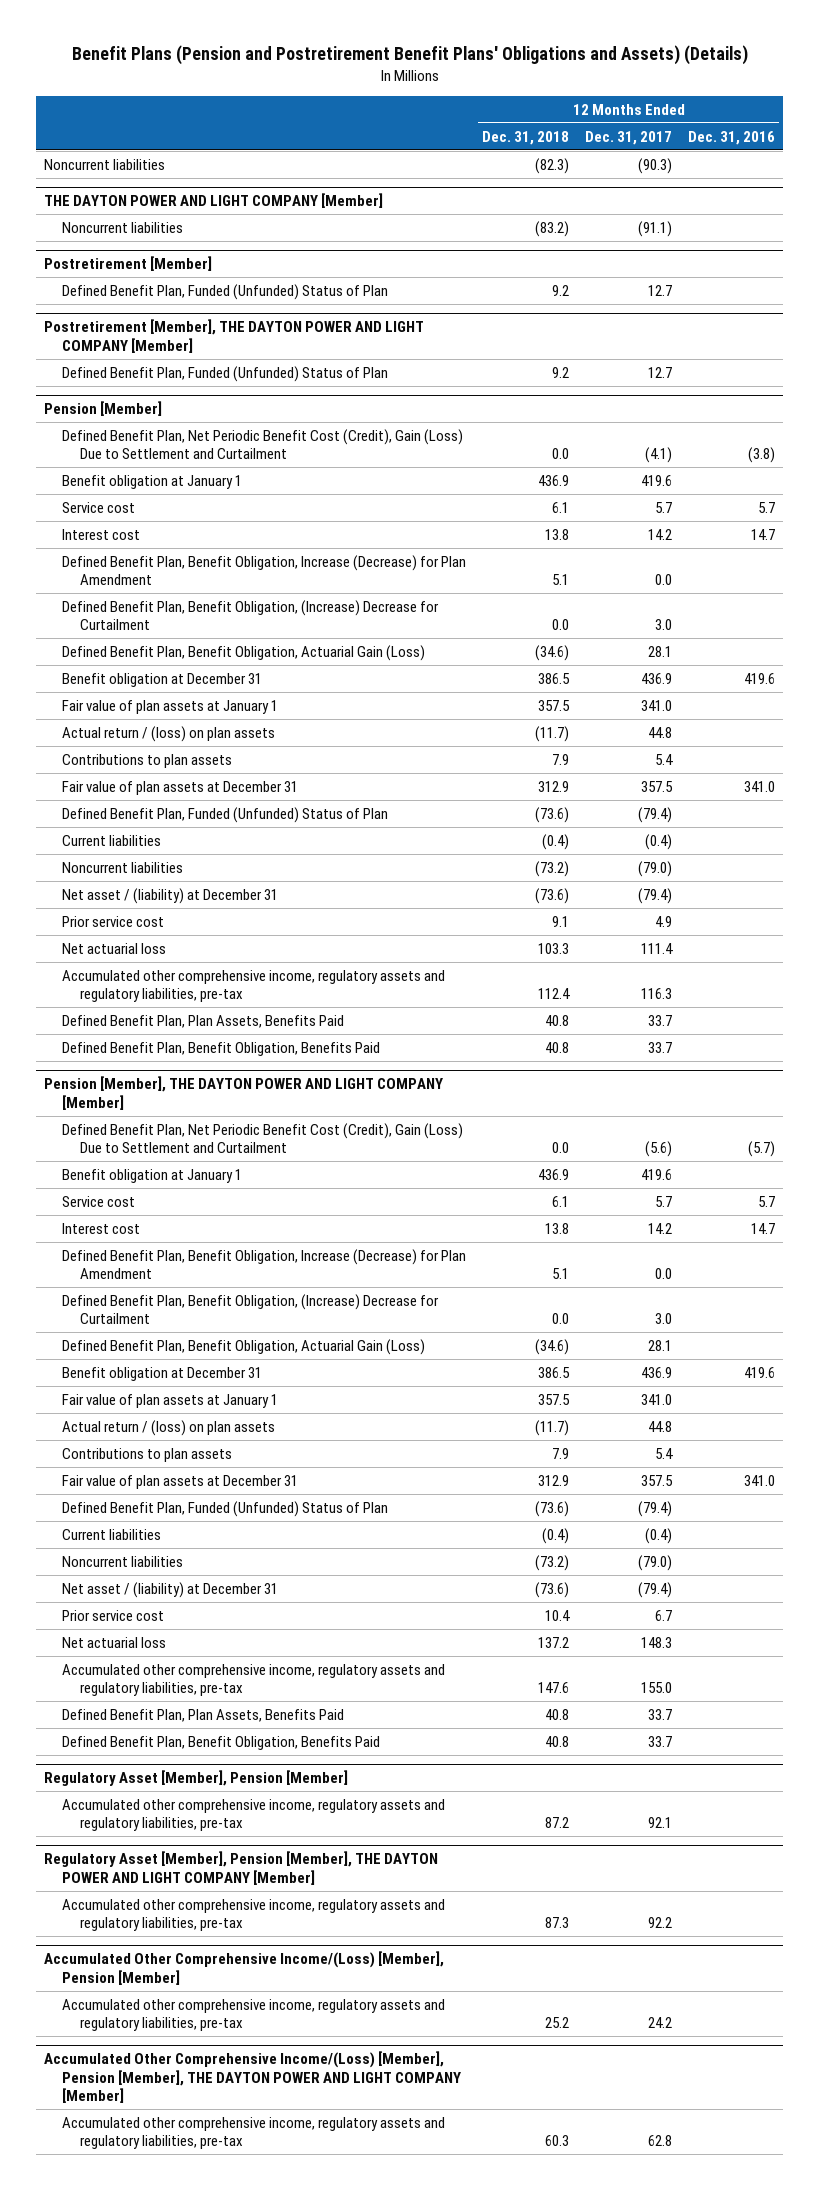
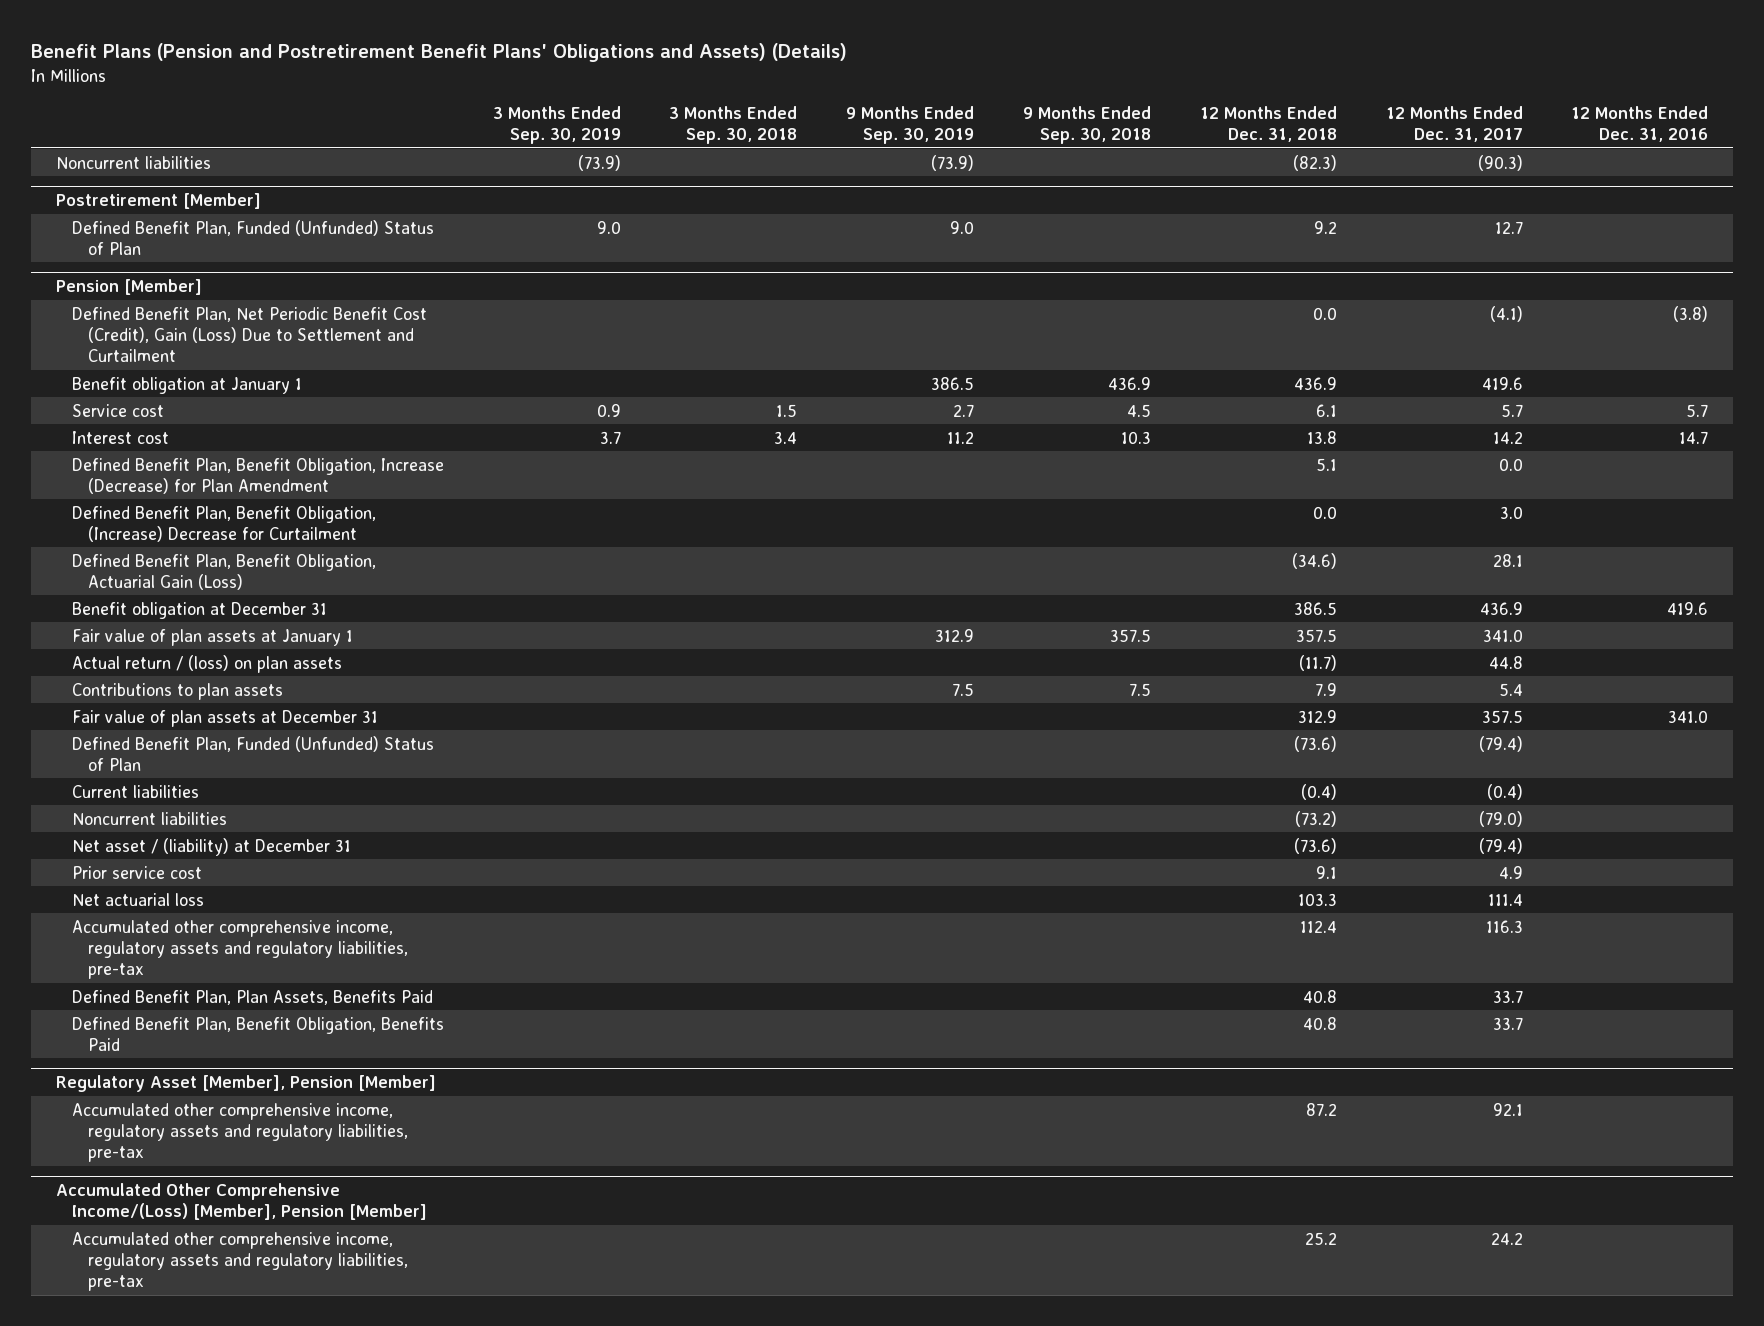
none -> [492,105,621,145] 3 Months Ended Sep. 30, 2019
none -> [669,105,798,145] 3 Months Ended Sep. 30, 2018
none -> [846,105,975,145] 9 Months Ended Sep. 30, 2019
none -> [1022,105,1151,145] 9 Months Ended Sep. 30, 2018
[44,193,384,209] THE DAYTON POWER AND LIGHT COMPANY [Member] -> none
[62,221,184,233] Noncurrent liabilities -> none
[44,319,425,353] Postretirement [Member], THE DAYTON POWER AND LIGHT COMPANY [Member] -> none
[62,365,389,382] Defined Benefit Plan, Funded (Unfunded) Status of Plan -> none
[44,1076,444,1110] Pension [Member], THE DAYTON POWER AND LIGHT COMPANY [Member] -> none
[62,1122,464,1154] Defined Benefit Plan, Net Periodic Benefit Cost (Credit), Gain (Loss) Due to Settlement and Curtailment -> none
[62,1168,243,1183] Benefit obligation at January 1 -> none
[62,1195,136,1207] Service cost -> none
[62,1222,141,1234] Interest cost -> none
[62,1248,467,1280] Defined Benefit Plan, Benefit Obligation, Increase (Decrease) for Plan Amendment -> none
[62,1293,440,1325] Defined Benefit Plan, Benefit Obligation, (Increase) Decrease for Curtailment -> none
[62,1338,426,1355] Defined Benefit Plan, Benefit Obligation, Actuarial Gain (Loss) -> none
[62,1366,263,1381] Benefit obligation at December 31 -> none
[62,1393,279,1408] Fair value of plan assets at January 1 -> none
[62,1419,276,1436] Actual return / (loss) on plan assets -> none
[62,1447,233,1462] Contributions to plan assets -> none
[62,1474,299,1489] Fair value of plan assets at December 31 -> none
[62,1500,389,1517] Defined Benefit Plan, Funded (Unfunded) Status of Plan -> none
[62,1528,162,1540] Current liabilities -> none
[62,1555,184,1567] Noncurrent liabilities -> none
[62,1581,279,1598] Net asset / (liability) at December 31 -> none
[62,1609,165,1621] Prior service cost -> none
[62,1636,167,1648] Net actuarial loss -> none
[62,1663,446,1697] Accumulated other comprehensive income, regulatory assets and regulatory liabilities, pre-tax -> none
[62,1708,345,1722] Defined Benefit Plan, Plan Assets, Benefits Paid -> none
[62,1735,381,1750] Defined Benefit Plan, Benefit Obligation, Benefits Paid -> none
[44,1851,439,1885] Regulatory Asset [Member], Pension [Member], THE DAYTON POWER AND LIGHT COMPANY [Member] -> none
[62,1898,446,1932] Accumulated other comprehensive income, regulatory assets and regulatory liabilities, pre-tax -> none
[44,2051,462,2103] Accumulated Other Comprehensive Income/(Loss) [Member], Pension [Member], THE DAYTON POWER AND LIGHT COMPANY [Member] -> none
[62,2116,446,2150] Accumulated other comprehensive income, regulatory assets and regulatory liabilities, pre-tax -> none

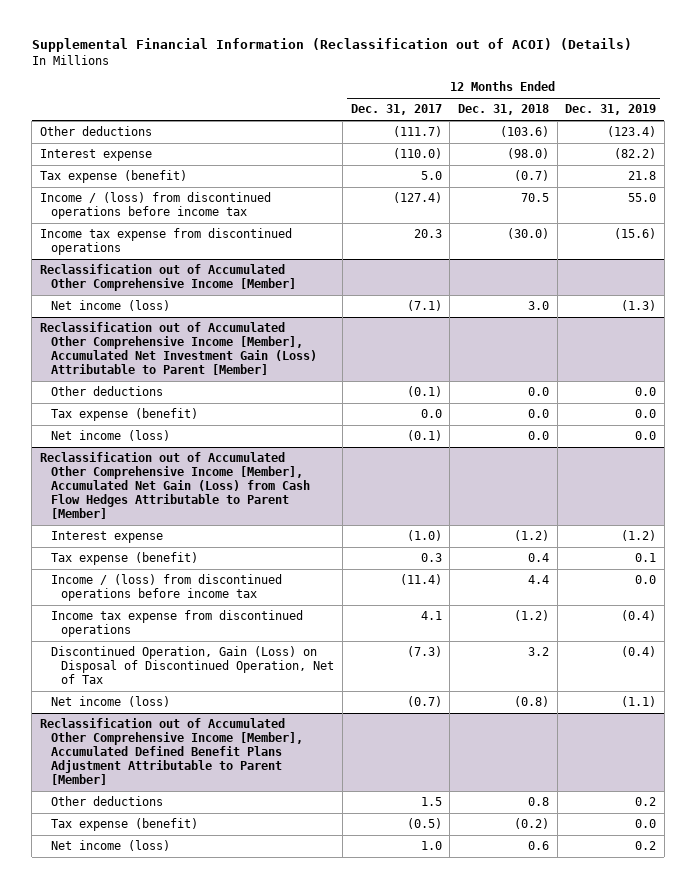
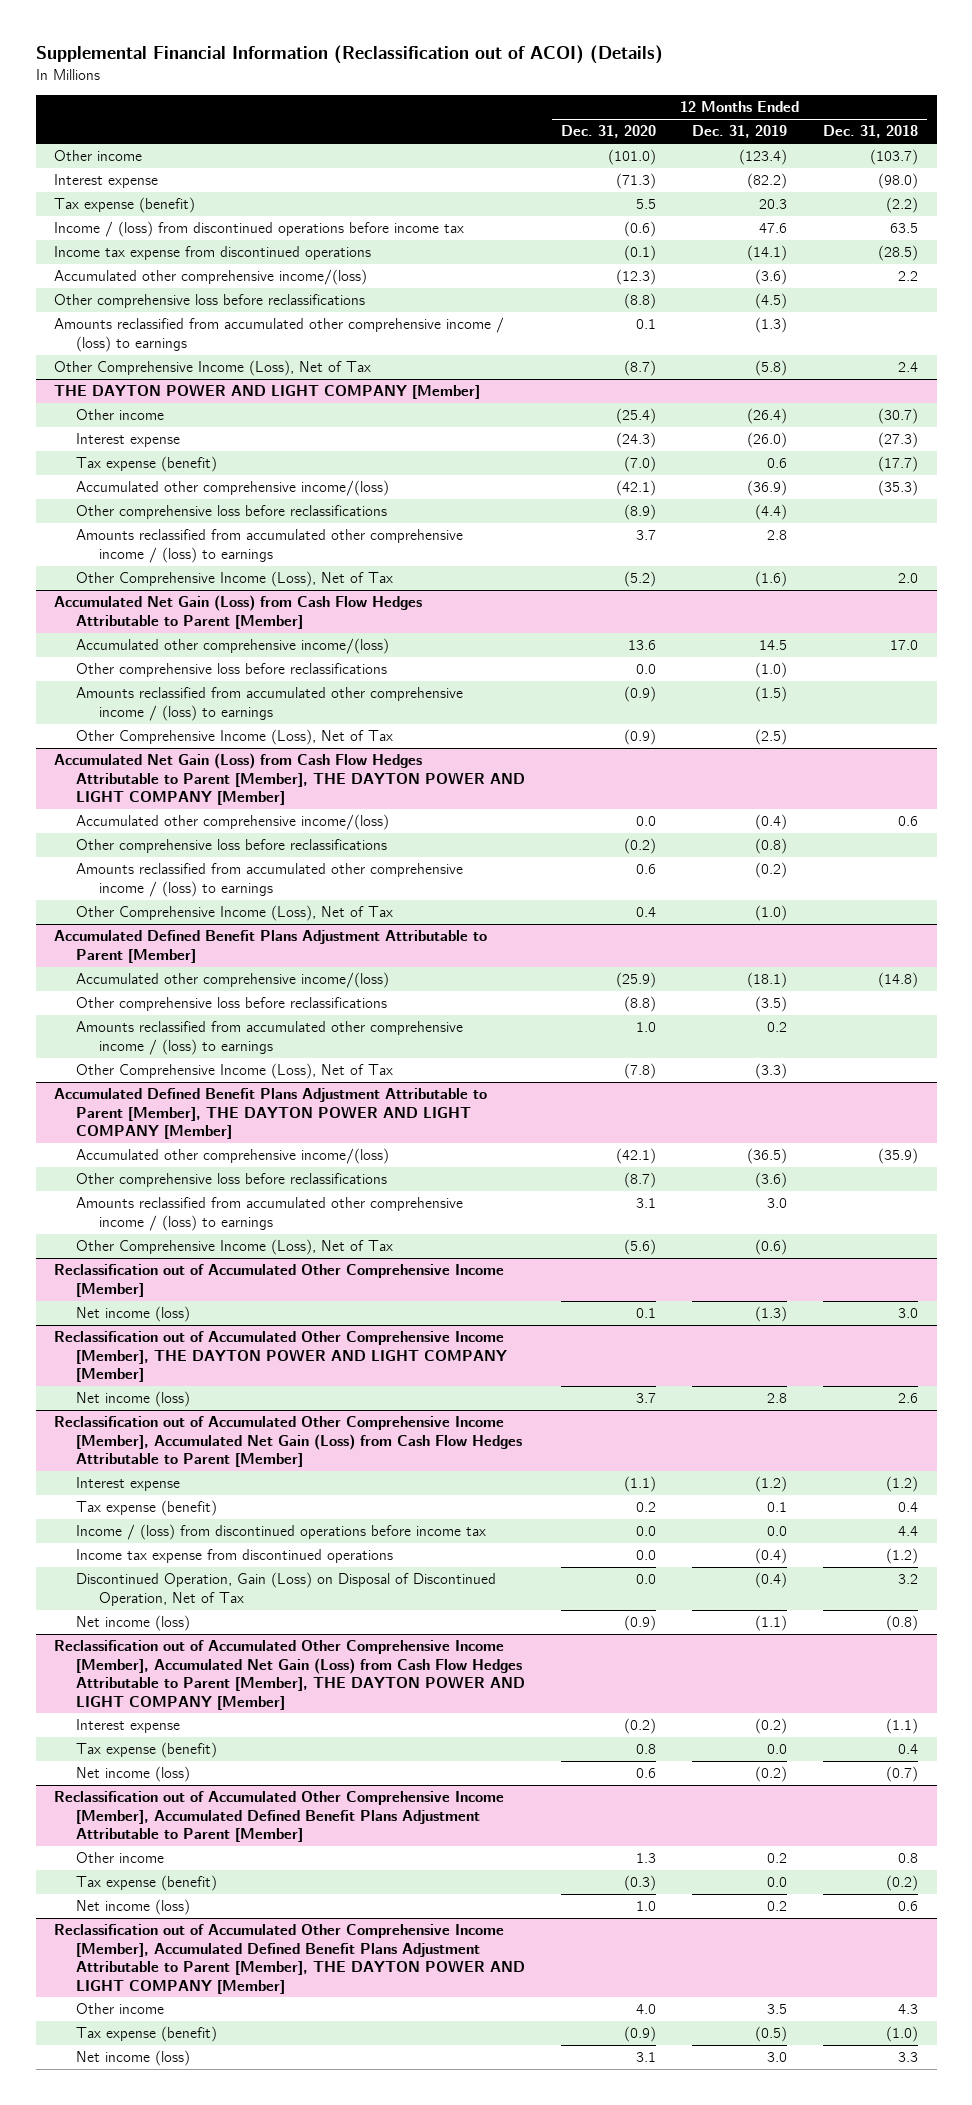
[350,104,442,116] Dec. 31, 2017 -> none
none -> [561,125,657,139] Dec. 31, 2020
[39,126,152,137] Other deductions -> [53,150,142,162] Other income
[499,126,549,138] (103.6) -> [870,149,919,166] (103.7)
[513,170,549,182] (0.7) -> [886,197,919,214] (2.2)
[628,171,657,181] 21.8 -> [759,199,788,210] 20.3
[520,193,549,203] 70.5 -> [890,223,919,234] 63.5
[628,193,657,203] 55.0 -> [759,223,788,234] 47.6
[506,228,549,240] (30.0) -> [878,245,919,262] (28.5)
[614,228,657,240] (15.6) -> [747,245,788,262] (14.1)
none -> [53,269,367,286] Accumulated other comprehensive income/(loss)
none -> [53,294,365,309] Other comprehensive loss before reclassifications
none -> [53,317,504,352] Amounts reclassified from accumulated other comprehensive income / (loss) to earnings
none -> [53,360,371,377] Other Comprehensive Income (Loss), Net of Tax
none -> [53,384,480,400] THE DAYTON POWER AND LIGHT COMPANY [Member]
none -> [76,409,165,421] Other income
none -> [76,433,181,448] Interest expense
none -> [76,456,218,473] Tax expense (benefit)
none -> [76,480,390,497] Accumulated other comprehensive income/(loss)
none -> [76,505,388,520] Other comprehensive loss before reclassifications
none -> [76,529,464,563] Amounts reclassified from accumulated other comprehensive income / (loss) to earnings
none -> [76,571,394,588] Other Comprehensive Income (Loss), Net of Tax
none -> [53,595,422,629] Accumulated Net Gain (Loss) from Cash Flow Hedges Attributable to Parent [Member]
none -> [76,638,390,655] Accumulated other comprehensive income/(loss)
none -> [76,663,388,678] Other comprehensive loss before reclassifications
none -> [76,687,464,721] Amounts reclassified from accumulated other comprehensive income / (loss) to earnings
none -> [76,729,394,746] Other Comprehensive Income (Loss), Net of Tax
none -> [53,753,526,806] Accumulated Net Gain (Loss) from Cash Flow Hedges Attributable to Parent [Member], THE DAYTON POWER AND LIGHT COMPANY [Member]
none -> [76,814,390,831] Accumulated other comprehensive income/(loss)
none -> [76,839,388,854] Other comprehensive loss before reclassifications
none -> [76,863,464,897] Amounts reclassified from accumulated other comprehensive income / (loss) to earnings
none -> [76,905,394,922] Other Comprehensive Income (Loss), Net of Tax
none -> [53,930,487,963] Accumulated Defined Benefit Plans Adjustment Attributable to Parent [Member]
none -> [76,972,390,989] Accumulated other comprehensive income/(loss)
none -> [76,997,388,1012] Other comprehensive loss before reclassifications
none -> [76,1021,464,1055] Amounts reclassified from accumulated other comprehensive income / (loss) to earnings
none -> [76,1063,394,1080] Other Comprehensive Income (Loss), Net of Tax
none -> [53,1088,487,1140] Accumulated Defined Benefit Plans Adjustment Attributable to Parent [Member], THE DAYTON POWER AND LIGHT COMPANY [Member]
none -> [76,1148,390,1165] Accumulated other comprehensive income/(loss)
none -> [76,1173,388,1188] Other comprehensive loss before reclassifications
none -> [76,1197,464,1231] Amounts reclassified from accumulated other comprehensive income / (loss) to earnings
none -> [76,1239,394,1256] Other Comprehensive Income (Loss), Net of Tax
[39,322,317,375] Reclassification out of Accumulated Other Comprehensive Income [Member], Accumulated Net Investment Gain (Loss) Attributable to Parent [Member] -> none
[50,386,163,397] Other deductions -> none
[50,408,198,422] Tax expense (benefit) -> none
none -> [53,1331,508,1383] Reclassification out of Accumulated Other Comprehensive Income [Member], THE DAYTON POWER AND LIGHT COMPANY [Member]
[527,431,549,441] 0.0 -> [898,1393,919,1404] 2.6
[635,431,657,441] 0.0 -> [767,1393,788,1404] 2.8
none -> [53,1640,526,1710] Reclassification out of Accumulated Other Comprehensive Income [Member], Accumulated Net Gain (Loss) from Cash Flow Hedges Attributable to Parent [Member], THE DAYTON POWER AND LIGHT COMPANY [Member]
none -> [76,1719,181,1734] Interest expense
none -> [76,1742,218,1759] Tax expense (benefit)
none -> [76,1766,191,1783] Net income (loss)
[50,796,163,807] Other deductions -> [76,1852,165,1864] Other income
none -> [53,1924,526,1994] Reclassification out of Accumulated Other Comprehensive Income [Member], Accumulated Defined Benefit Plans Adjustment Attributable to Parent [Member], THE DAYTON POWER AND LIGHT COMPANY [Member]
none -> [76,2003,165,2015] Other income
none -> [76,2026,218,2043] Tax expense (benefit)
none -> [76,2050,191,2067] Net income (loss)

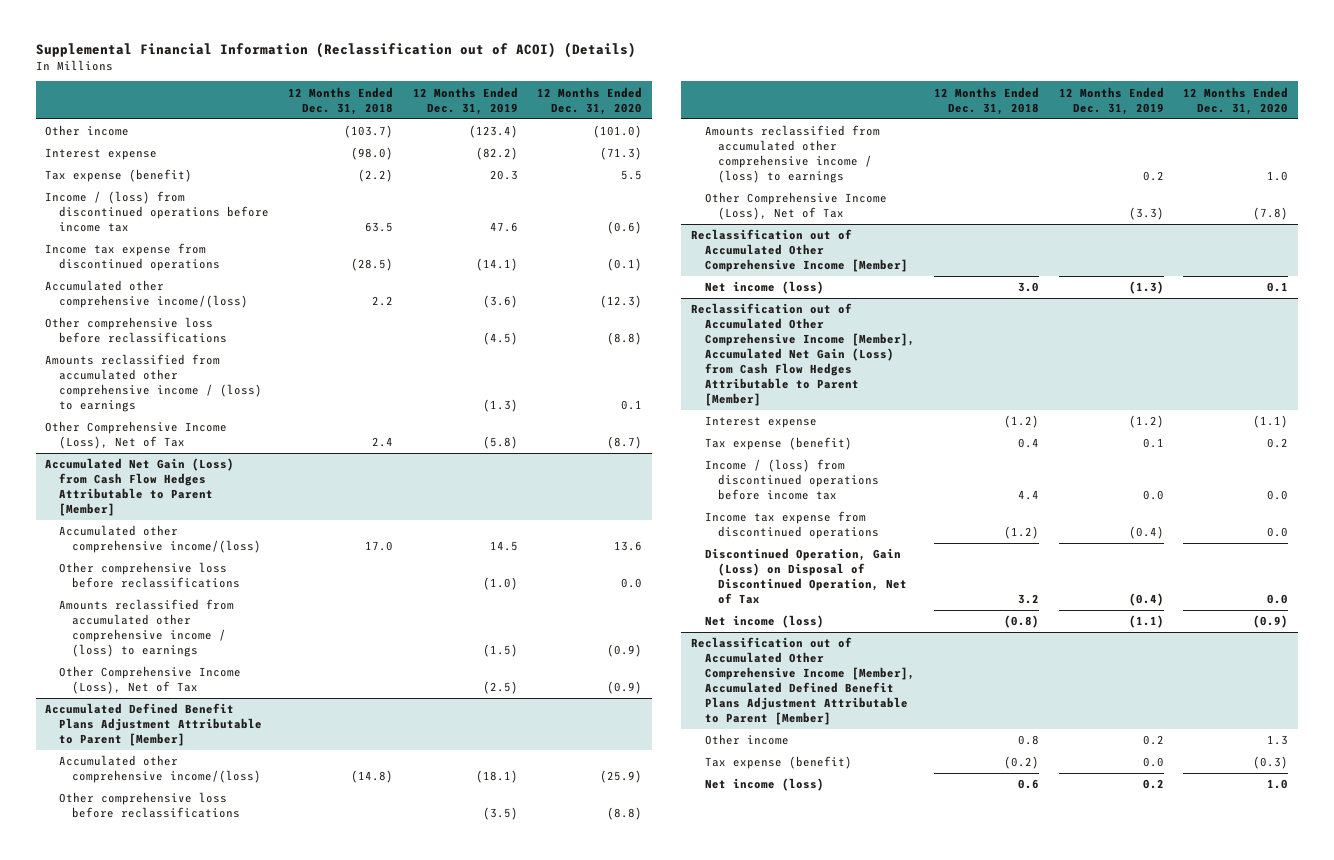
[53,384,480,400] THE DAYTON POWER AND LIGHT COMPANY [Member] -> none
[76,409,165,421] Other income -> none
[76,433,181,448] Interest expense -> none
[76,456,218,473] Tax expense (benefit) -> none
[76,480,390,497] Accumulated other comprehensive income/(loss) -> none
[76,505,388,520] Other comprehensive loss before reclassifications -> none
[76,529,464,563] Amounts reclassified from accumulated other comprehensive income / (loss) to earnings -> none
[76,571,394,588] Other Comprehensive Income (Loss), Net of Tax -> none
[53,753,526,806] Accumulated Net Gain (Loss) from Cash Flow Hedges Attributable to Parent [Member], THE DAYTON POWER AND LIGHT COMPANY [Member] -> none
[76,814,390,831] Accumulated other comprehensive income/(loss) -> none
[76,839,388,854] Other comprehensive loss before reclassifications -> none
[76,863,464,897] Amounts reclassified from accumulated other comprehensive income / (loss) to earnings -> none
[76,905,394,922] Other Comprehensive Income (Loss), Net of Tax -> none
[53,1088,487,1140] Accumulated Defined Benefit Plans Adjustment Attributable to Parent [Member], THE DAYTON POWER AND LIGHT COMPANY [Member] -> none
[76,1148,390,1165] Accumulated other comprehensive income/(loss) -> none
[76,1173,388,1188] Other comprehensive loss before reclassifications -> none
[76,1197,464,1231] Amounts reclassified from accumulated other comprehensive income / (loss) to earnings -> none
[76,1239,394,1256] Other Comprehensive Income (Loss), Net of Tax -> none
[53,1331,508,1383] Reclassification out of Accumulated Other Comprehensive Income [Member], THE DAYTON POWER AND LIGHT COMPANY [Member] -> none
[76,1391,191,1408] Net income (loss) -> none
[53,1640,526,1710] Reclassification out of Accumulated Other Comprehensive Income [Member], Accumulated Net Gain (Loss) from Cash Flow Hedges Attributable to Parent [Member], THE DAYTON POWER AND LIGHT COMPANY [Member] -> none
[76,1719,181,1734] Interest expense -> none
[76,1742,218,1759] Tax expense (benefit) -> none
[76,1766,191,1783] Net income (loss) -> none
[53,1924,526,1994] Reclassification out of Accumulated Other Comprehensive Income [Member], Accumulated Defined Benefit Plans Adjustment Attributable to Parent [Member], THE DAYTON POWER AND LIGHT COMPANY [Member] -> none
[76,2003,165,2015] Other income -> none
[76,2026,218,2043] Tax expense (benefit) -> none
[76,2050,191,2067] Net income (loss) -> none

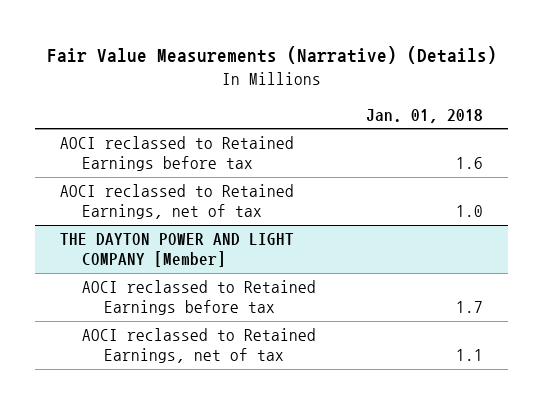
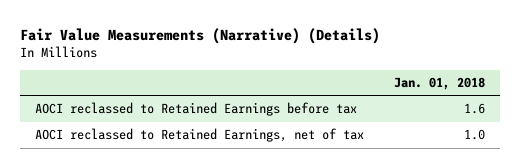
[60,233,295,268] THE DAYTON POWER AND LIGHT COMPANY [Member] -> none
[82,280,317,316] AOCI reclassed to Retained Earnings before tax -> none
[82,328,317,364] AOCI reclassed to Retained Earnings, net of tax -> none

